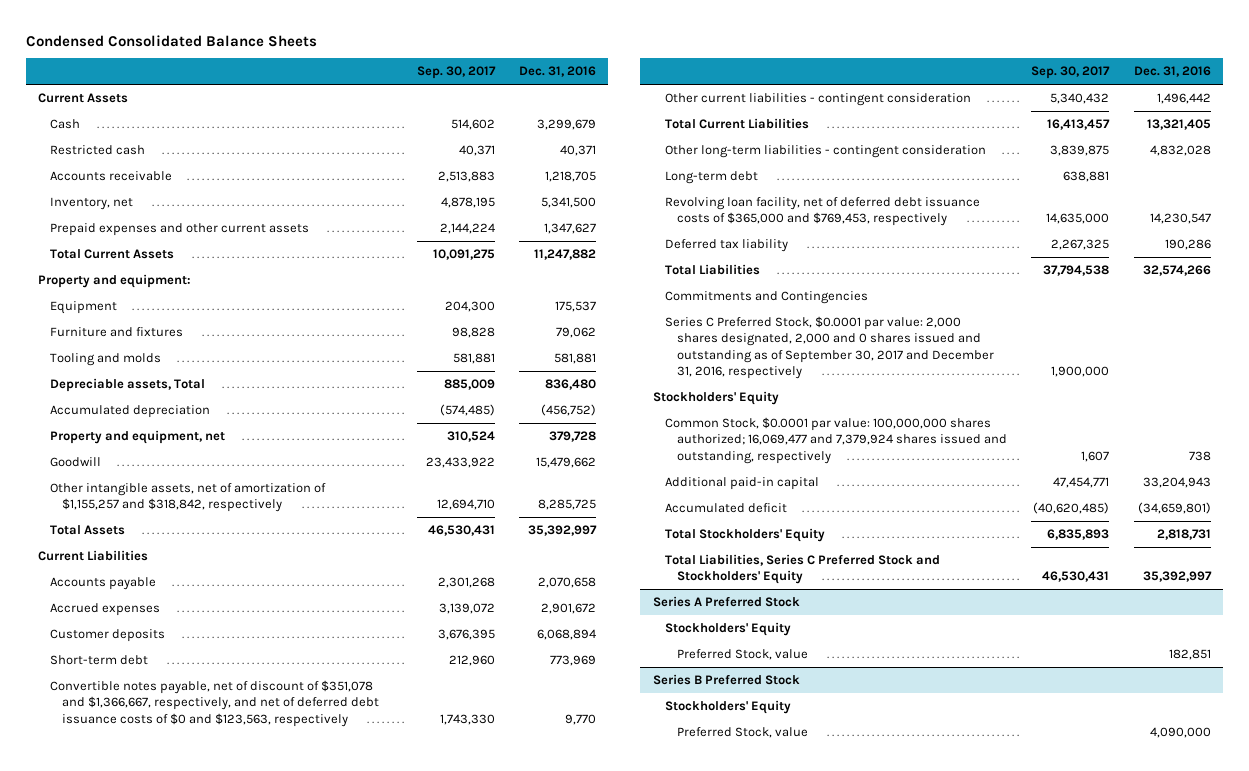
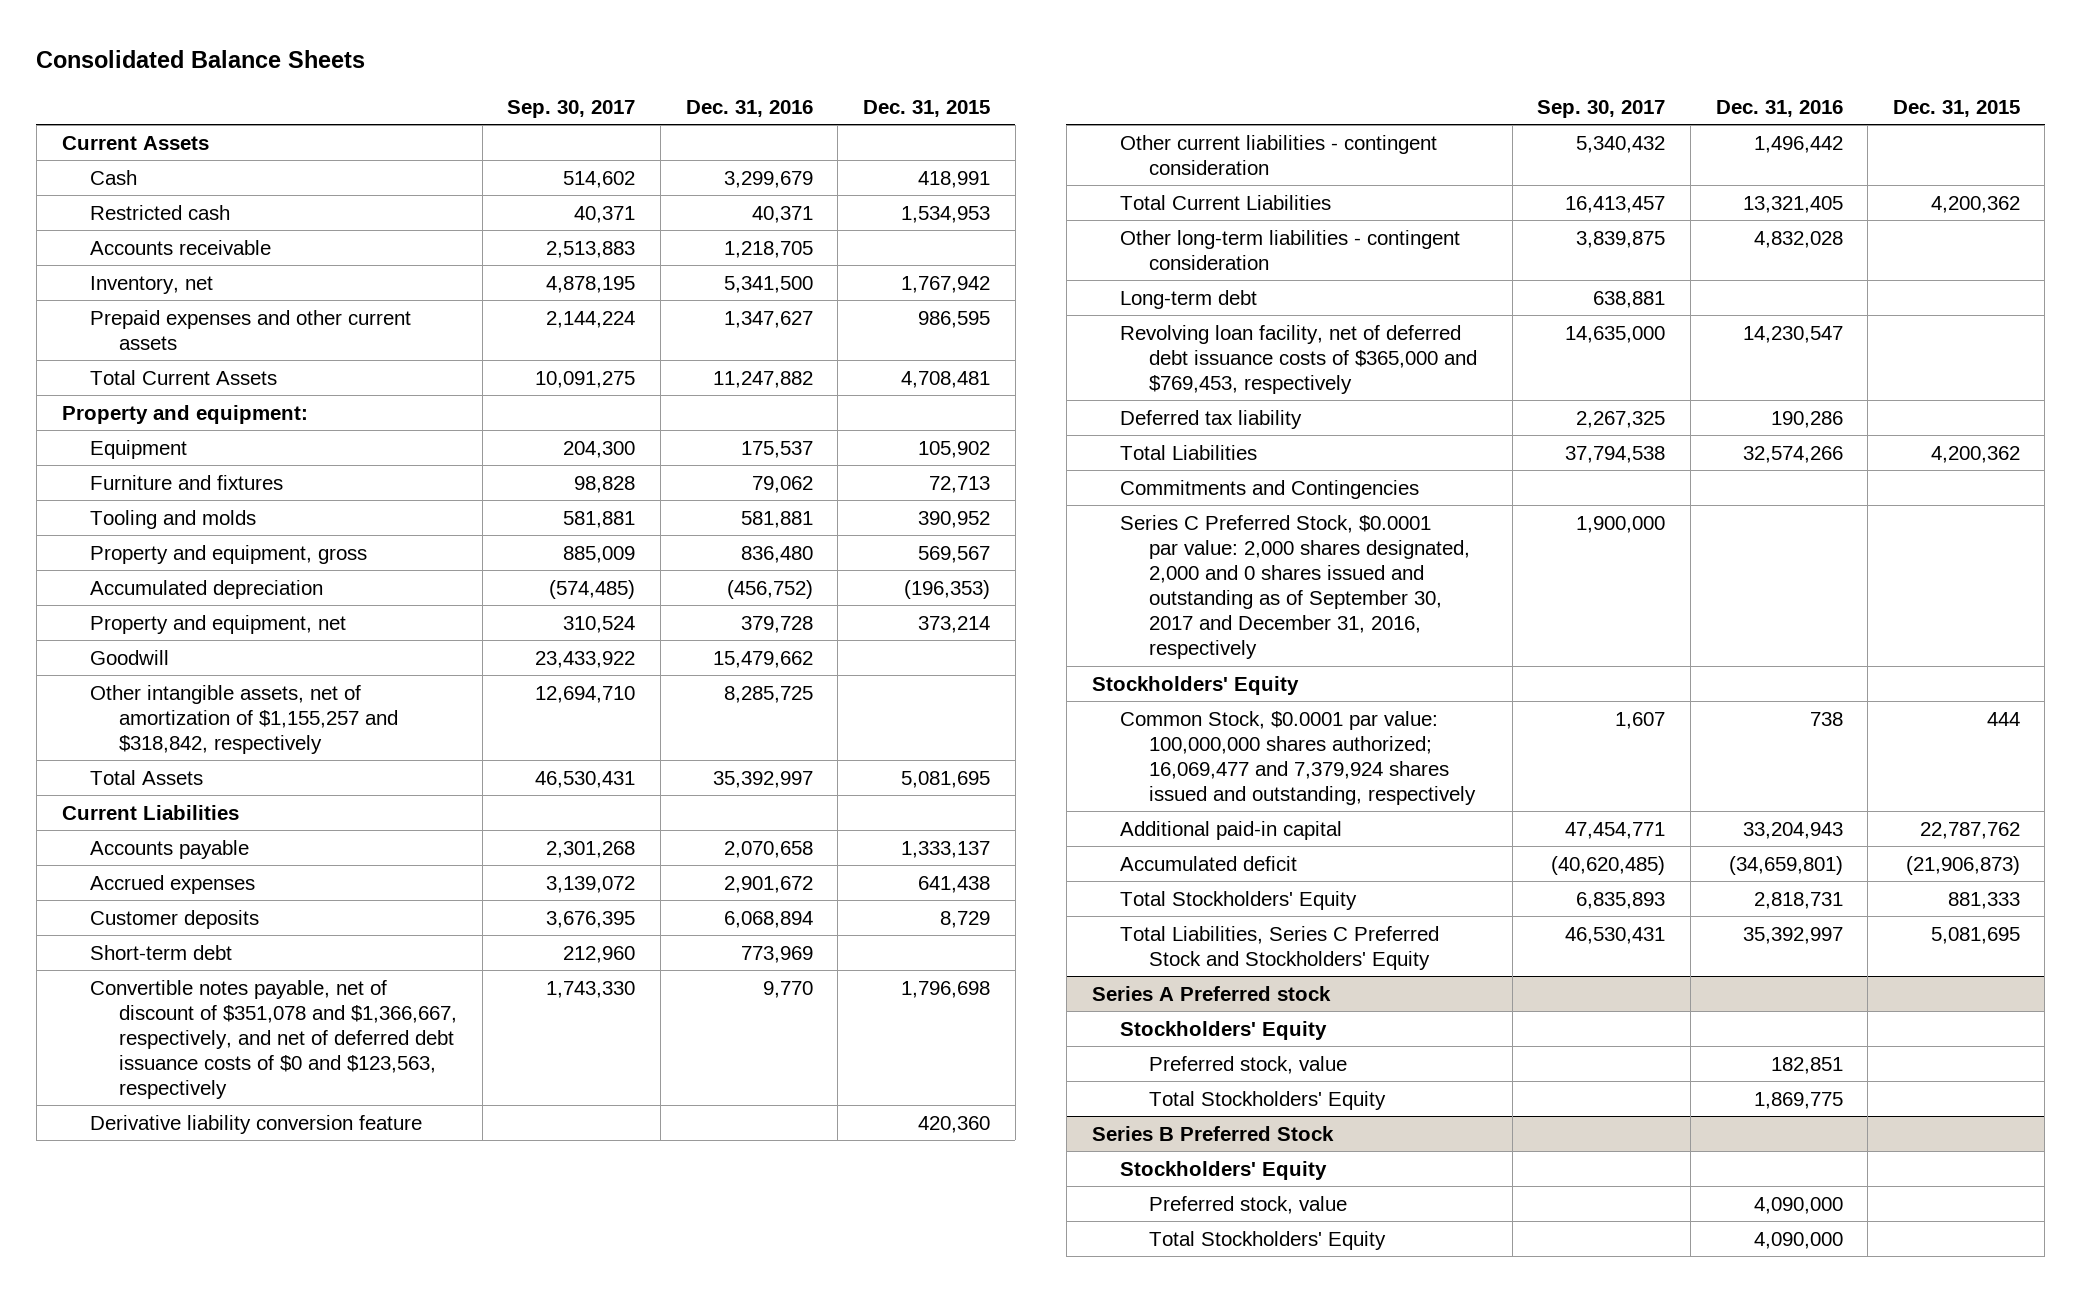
[25,34,317,47] Condensed Consolidated Balance Sheets -> [36,50,366,69] Consolidated Balance Sheets
none -> [862,99,990,117] Dec. 31, 2015
[50,378,206,393] Depreciable assets, Total -> [90,544,368,564] Property and equipment, gross
none -> [90,1114,423,1134] Derivative liability conversion feature
[652,596,800,608] Series A Preferred Stock -> [1091,985,1331,1001] Series A Preferred stock
[676,649,808,661] Preferred Stock, value -> [1149,1055,1348,1074] Preferred stock, value
none -> [1149,1090,1387,1110] Total Stockholders' Equity
[676,727,808,739] Preferred Stock, value -> [1149,1195,1348,1214] Preferred stock, value
none -> [1149,1230,1387,1250] Total Stockholders' Equity

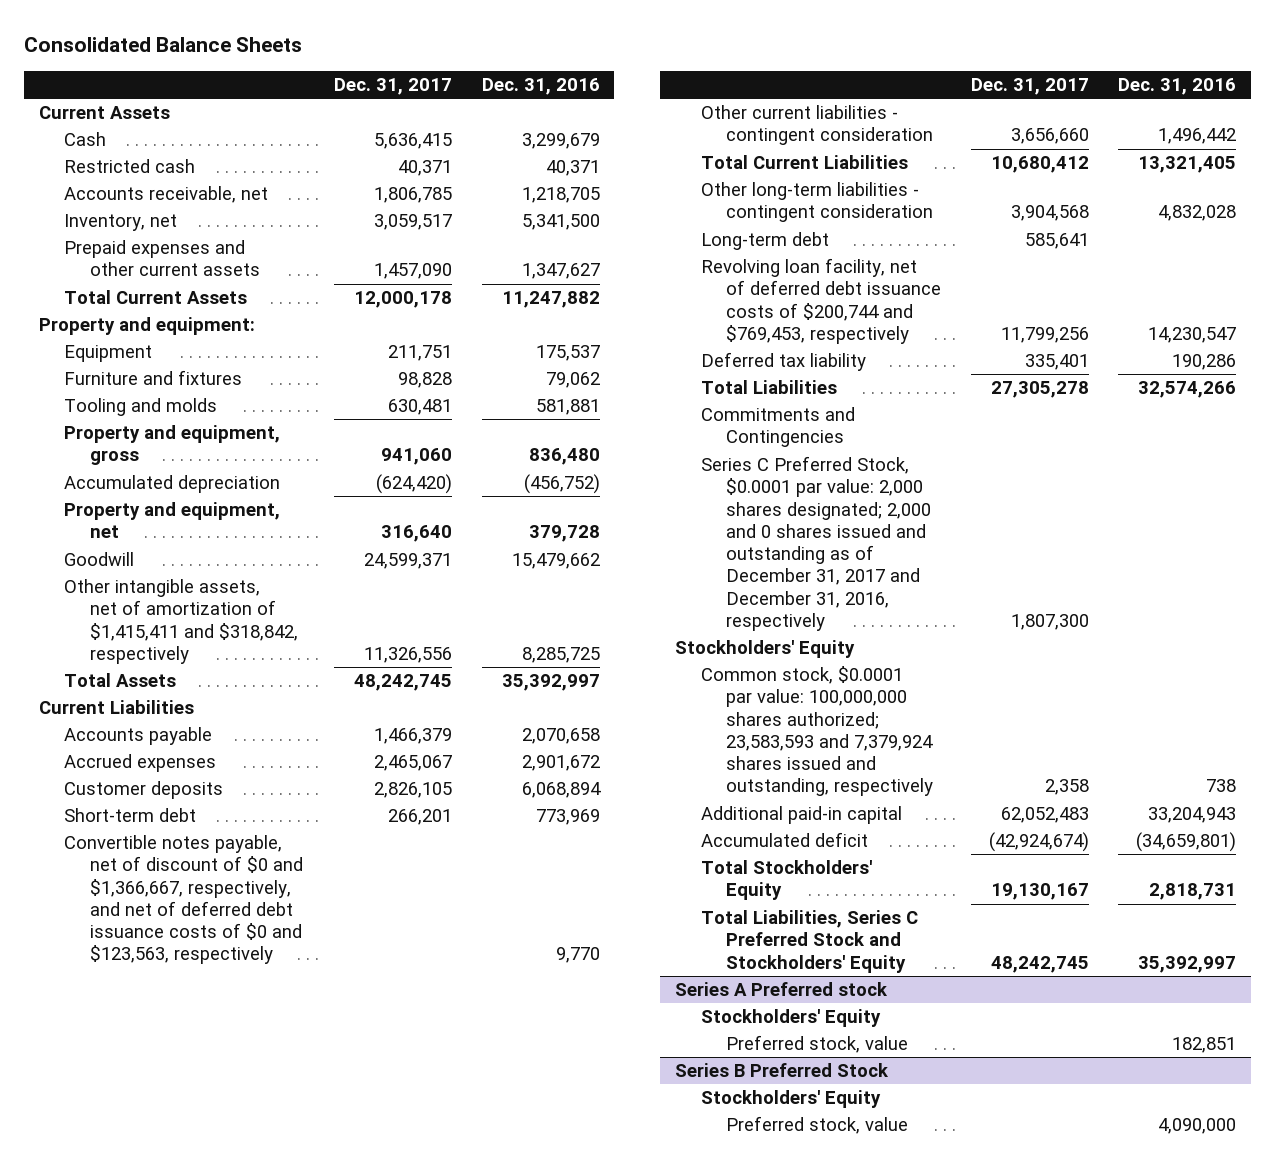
[507,99,636,118] Sep. 30, 2017 -> none
[862,99,990,117] Dec. 31, 2015 -> none
none -> [334,77,453,95] Dec. 31, 2017
[90,239,272,255] Accounts receivable -> [64,186,269,204] Accounts receivable, net
[90,684,399,754] Other intangible assets, net of amortization of $1,155,257 and $318,842, respectively -> [64,579,298,664] Other intangible assets, net of amortization of $1,415,411 and $318,842, respectively
[90,1114,423,1134] Derivative liability conversion feature -> none
[90,979,458,1099] Convertible notes payable, net of discount of $351,078 and $1,366,667, respectively, and net of deferred debt issuance costs of $0 and $123,563, respectively -> [64,835,303,965] Convertible notes payable, net of discount of $0 and $1,366,667, respectively, and net of deferred debt issuance costs of $0 and $123,563, respectively
[1120,324,1478,394] Revolving loan facility, net of deferred debt issuance costs of $365,000 and $769,453, respectively -> [700,258,942,344] Revolving loan facility, net of deferred debt issuance costs of $200,744 and $769,453, respectively
[1120,514,1471,659] Series C Preferred Stock, $0.0001 par value: 2,000 shares designated, 2,000 and 0 shares issued and outstanding as of September 30, 2017 and December 31, 2016, respectively -> [700,456,932,631] Series C Preferred Stock, $0.0001 par value: 2,000 shares designated; 2,000 and 0 shares issued and outstanding as of December 31, 2017 and December 31, 2016, respectively
[1120,710,1477,805] Common Stock, $0.0001 par value: 100,000,000 shares authorized; 16,069,477 and 7,379,924 shares issued and outstanding, respectively -> [700,666,934,797] Common stock, $0.0001 par value: 100,000,000 shares authorized; 23,583,593 and 7,379,924 shares issued and outstanding, respectively
[1149,1090,1387,1110] Total Stockholders' Equity -> none
[1149,1230,1387,1250] Total Stockholders' Equity -> none

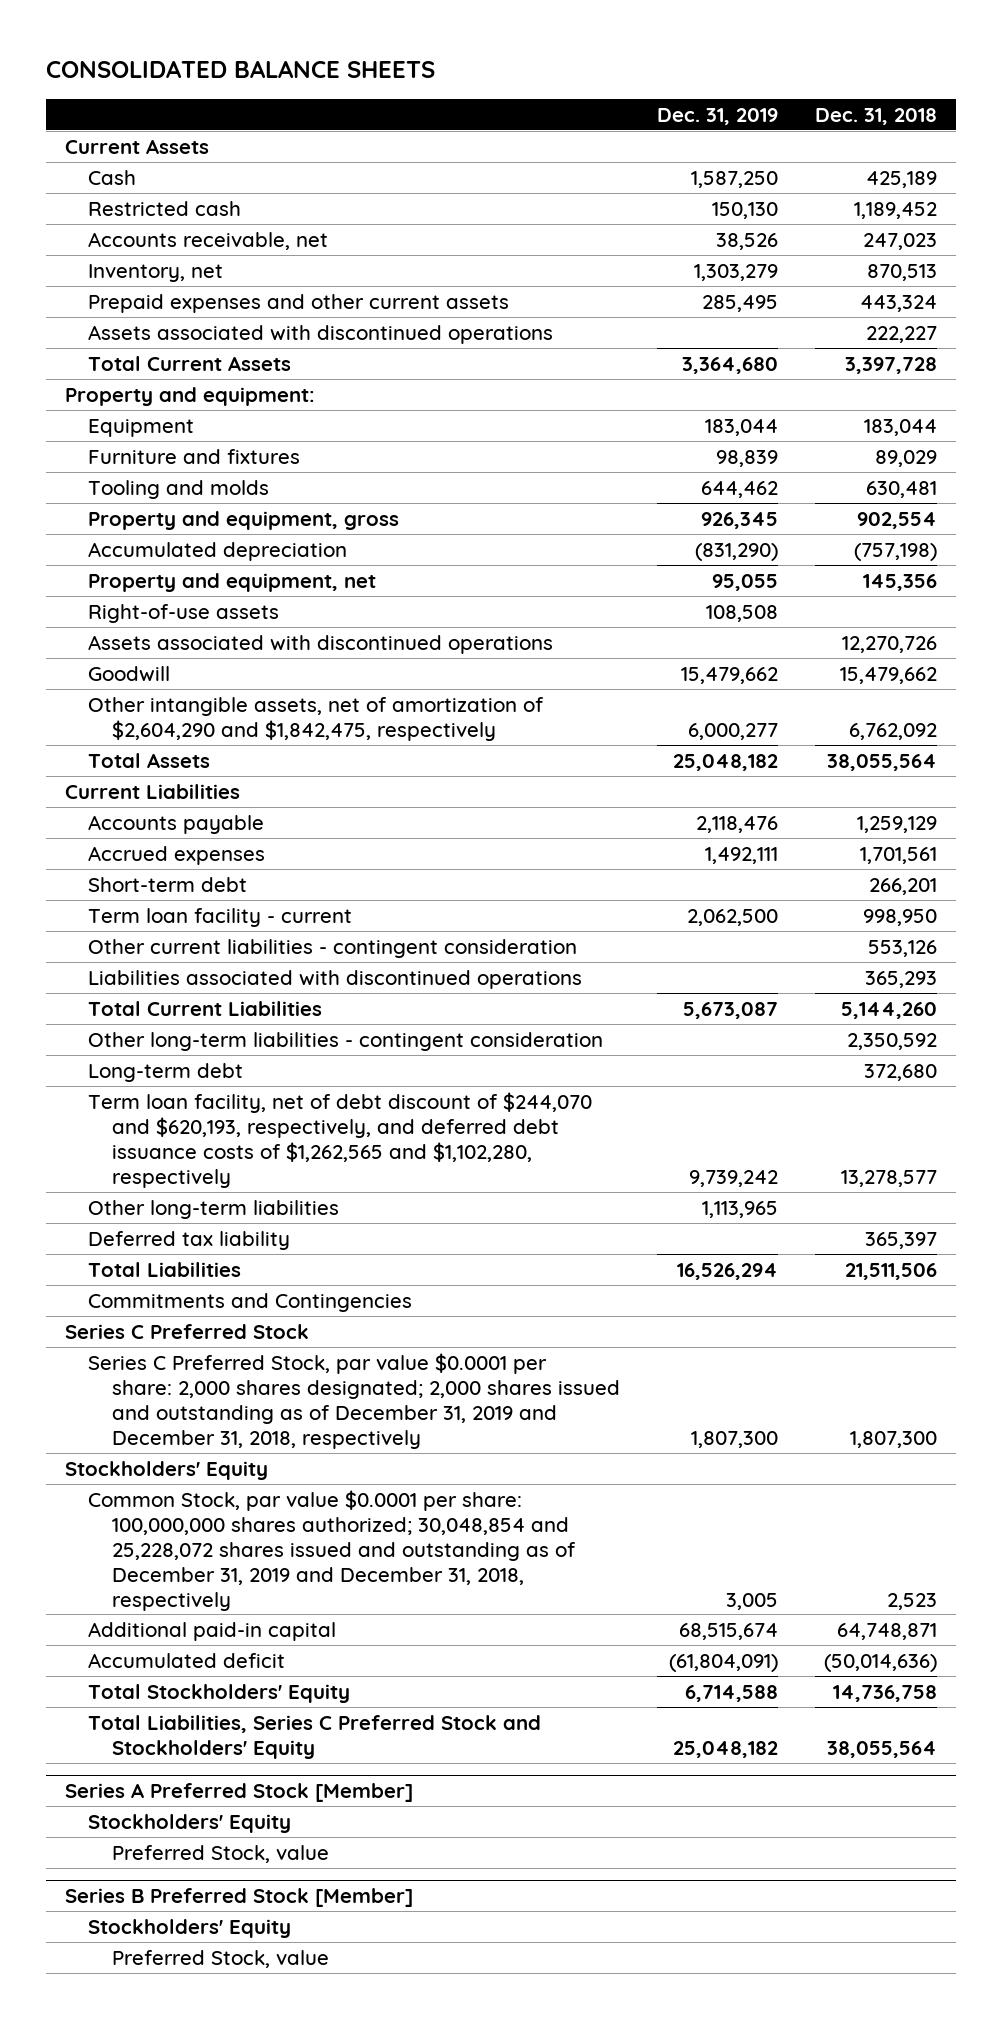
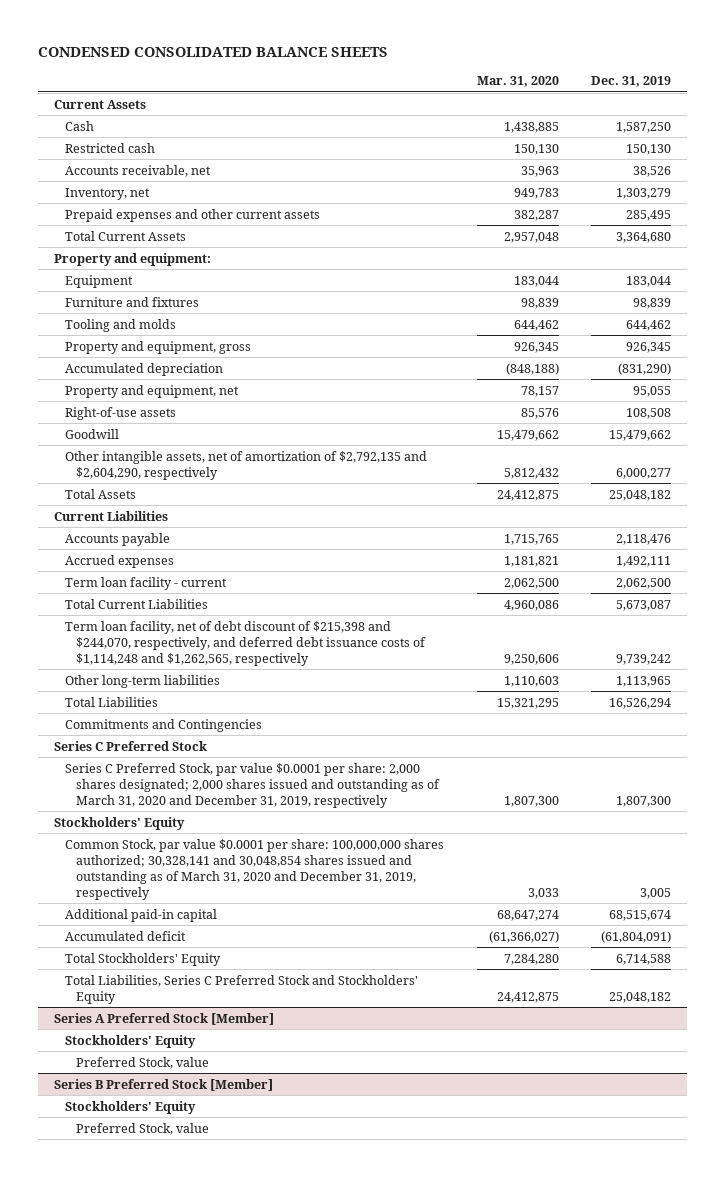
[46,60,436,79] CONSOLIDATED BALANCE SHEETS -> [37,47,388,58] CONDENSED CONSOLIDATED BALANCE SHEETS
[815,107,938,125] Dec. 31, 2018 -> none
none -> [476,76,559,88] Mar. 31, 2020
[88,324,554,344] Assets associated with discontinued operations -> none
[88,634,554,654] Assets associated with discontinued operations -> none
[88,696,545,741] Other intangible assets, net of amortization of $2,604,290 and $1,842,475, respectively -> [65,450,428,480] Other intangible assets, net of amortization of $2,792,135 and $2,604,290, respectively
[88,876,248,892] Short-term debt -> none
[88,938,578,958] Other current liabilities - contingent consideration -> none
[88,969,583,989] Liabilities associated with discontinued operations -> none
[88,1031,604,1051] Other long-term liabilities - contingent consideration -> none
[88,1062,244,1082] Long-term debt -> none
[88,1091,593,1188] Term loan facility, net of debt discount of $244,070 and $620,193, respectively, and deferred debt issuance costs of $1,262,565 and $1,102,280, respectively -> [65,620,427,666] Term loan facility, net of debt discount of $215,398 and $244,070, respectively, and deferred debt issuance costs of $1,114,248 and $1,262,565, respectively
[88,1230,291,1250] Deferred tax liability -> none
[88,1352,620,1449] Series C Preferred Stock, par value $0.0001 per share: 2,000 shares designated; 2,000 shares issued and outstanding as of December 31, 2019 and December 31, 2018, respectively -> [65,762,441,808] Series C Preferred Stock, par value $0.0001 per share: 2,000 shares designated; 2,000 shares issued and outstanding as of March 31, 2020 and December 31, 2019, respectively
[88,1489,576,1611] Common Stock, par value $0.0001 per share: 100,000,000 shares authorized; 30,048,854 and 25,228,072 shares issued and outstanding as of December 31, 2019 and December 31, 2018, respectively -> [65,838,445,900] Common Stock, par value $0.0001 per share: 100,000,000 shares authorized; 30,328,141 and 30,048,854 shares issued and outstanding as of March 31, 2020 and December 31, 2019, respectively

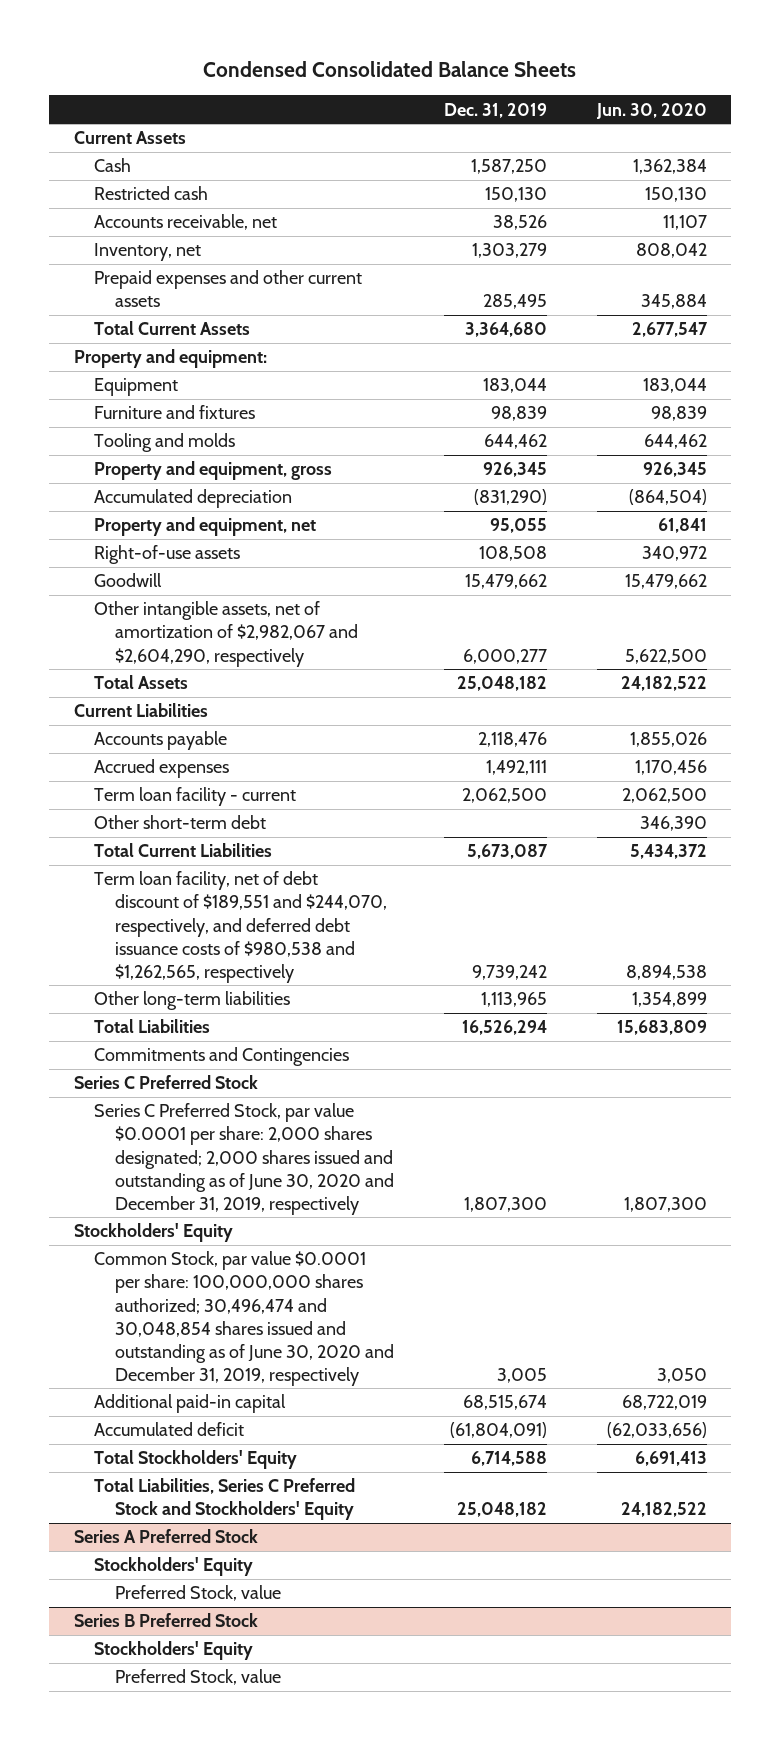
[37,47,388,58] CONDENSED CONSOLIDATED BALANCE SHEETS -> [203,61,577,78] Condensed Consolidated Balance Sheets
[476,76,559,88] Mar. 31, 2020 -> none
none -> [595,102,707,119] Jun. 30, 2020
[65,450,428,480] Other intangible assets, net of amortization of $2,792,135 and $2,604,290, respectively -> [94,601,358,667] Other intangible assets, net of amortization of $2,982,067 and $2,604,290, respectively
none -> [94,815,267,830] Other short-term debt
[65,620,427,666] Term loan facility, net of debt discount of $215,398 and $244,070, respectively, and deferred debt issuance costs of $1,114,248 and $1,262,565, respectively -> [94,871,387,983] Term loan facility, net of debt discount of $189,551 and $244,070, respectively, and deferred debt issuance costs of $980,538 and $1,262,565, respectively
[65,762,441,808] Series C Preferred Stock, par value $0.0001 per share: 2,000 shares designated; 2,000 shares issued and outstanding as of March 31, 2020 and December 31, 2019, respectively -> [94,1103,394,1215] Series C Preferred Stock, par value $0.0001 per share: 2,000 shares designated; 2,000 shares issued and outstanding as of June 30, 2020 and December 31, 2019, respectively
[65,838,445,900] Common Stock, par value $0.0001 per share: 100,000,000 shares authorized; 30,328,141 and 30,048,854 shares issued and outstanding as of March 31, 2020 and December 31, 2019, respectively -> [94,1251,394,1386] Common Stock, par value $0.0001 per share: 100,000,000 shares authorized; 30,496,474 and 30,048,854 shares issued and outstanding as of June 30, 2020 and December 31, 2019, respectively
[53,1012,274,1025] Series A Preferred Stock [Member] -> [73,1529,258,1544] Series A Preferred Stock
[53,1078,273,1091] Series B Preferred Stock [Member] -> [73,1613,258,1628] Series B Preferred Stock

